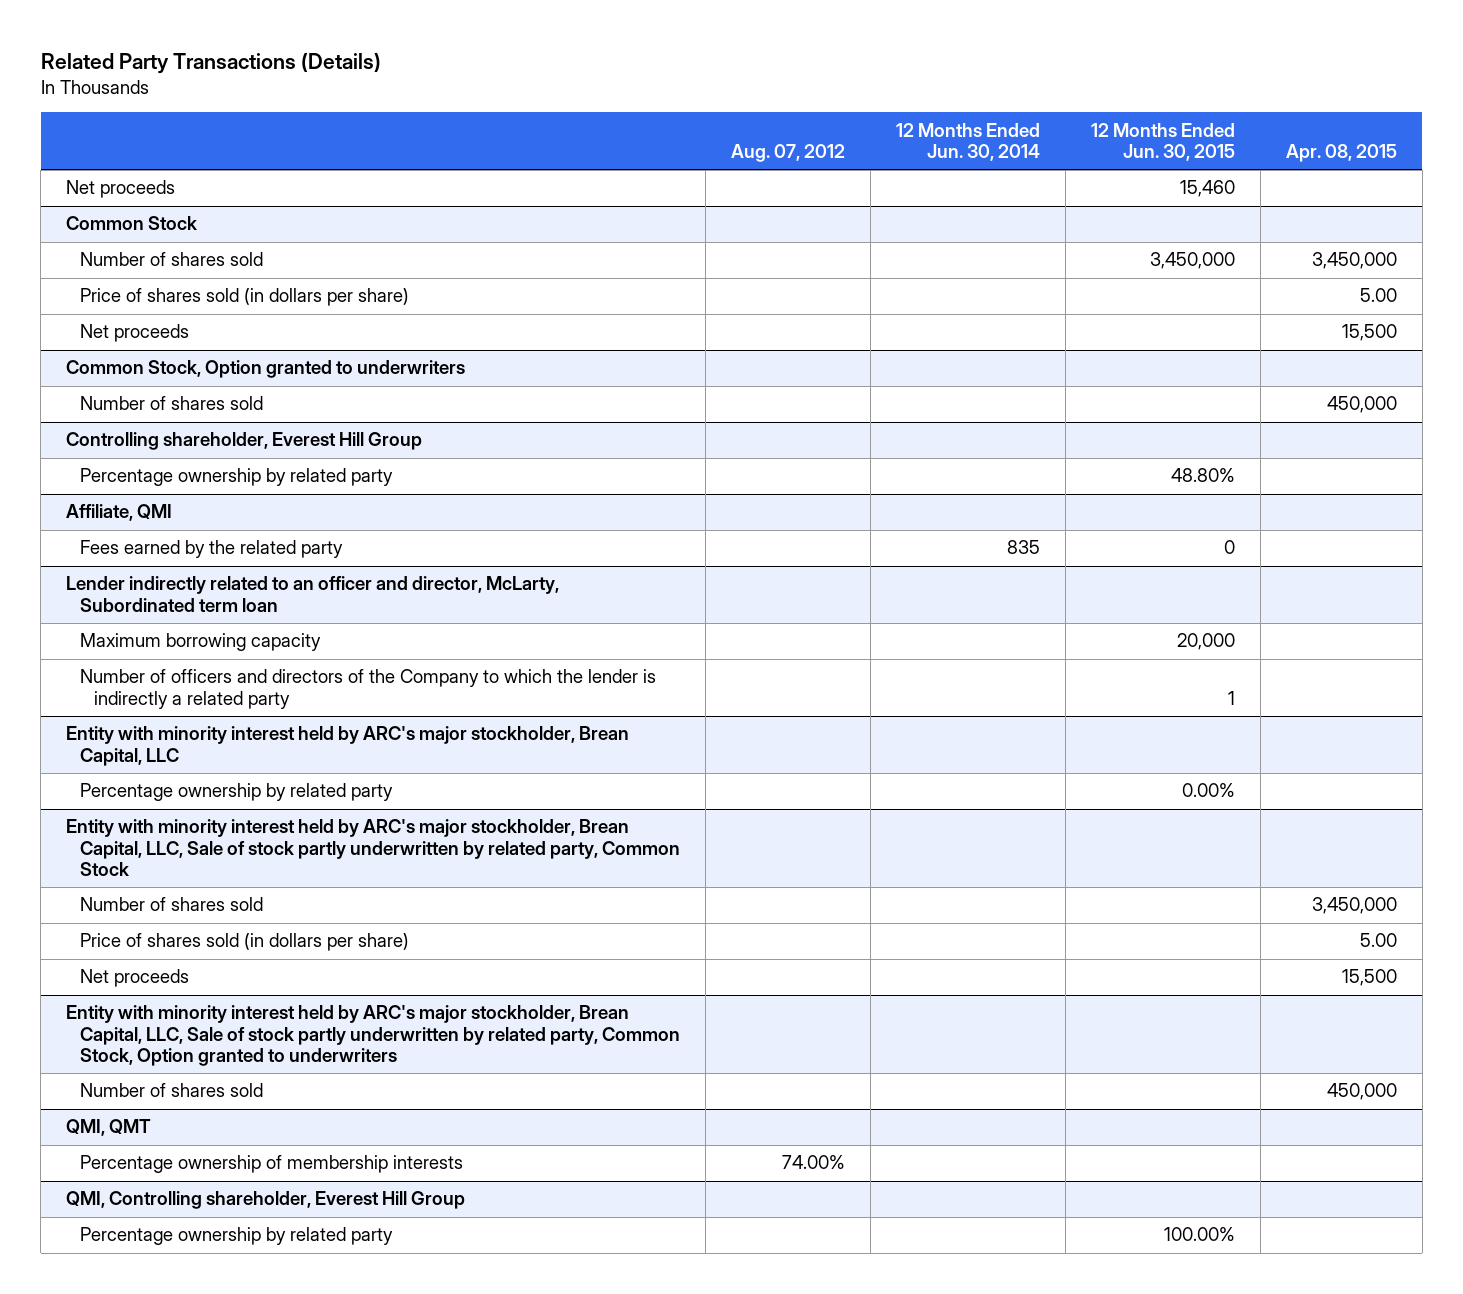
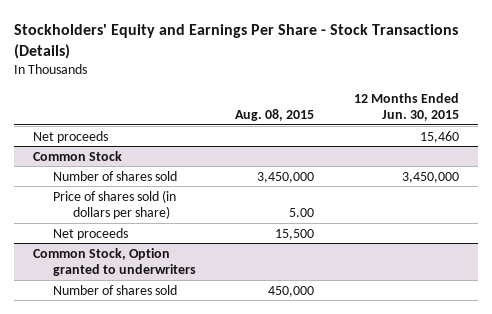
[40,52,381,75] Related Party Transactions (Details) -> [13,23,458,60] Stockholders' Equity and Earnings Per Share - Stock Transactions (Details)
[731,144,846,163] Aug. 07, 2012 -> none
[896,122,1041,162] 12 Months Ended Jun. 30, 2014 -> none
[1285,144,1397,163] Apr. 08, 2015 -> none
none -> [235,109,315,122] Aug. 08, 2015
[66,432,423,451] Controlling shareholder, Everest Hill Group -> none
[80,468,394,487] Percentage ownership by related party -> none
[66,504,173,522] Affiliate, QMI -> none
[80,540,344,559] Fees earned by the related party -> none
[66,576,560,612] Lender indirectly related to an officer and director, McLarty, Subordinated term loan -> none
[80,633,322,652] Maximum borrowing capacity -> none
[80,669,657,709] Number of officers and directors of the Company to which the lender is indirectly a related party -> none
[66,726,630,766] Entity with minority interest held by ARC's major stockholder, Brean Capital, LLC -> none
[80,783,394,802] Percentage ownership by related party -> none
[66,819,681,877] Entity with minority interest held by ARC's major stockholder, Brean Capital, LLC, Sale of stock partly underwritten by related party, Common Stock -> none
[80,897,264,912] Number of shares sold -> none
[80,933,410,952] Price of shares sold (in dollars per share) -> none
[80,969,190,988] Net proceeds -> none
[66,1005,681,1067] Entity with minority interest held by ARC's major stockholder, Brean Capital, LLC, Sale of stock partly underwritten by related party, Common Stock, Option granted to underwriters -> none
[80,1083,264,1098] Number of shares sold -> none
[66,1119,152,1137] QMI, QMT -> none
[80,1155,464,1174] Percentage ownership of membership interests -> none
[66,1191,466,1210] QMI, Controlling shareholder, Everest Hill Group -> none
[80,1227,394,1246] Percentage ownership by related party -> none

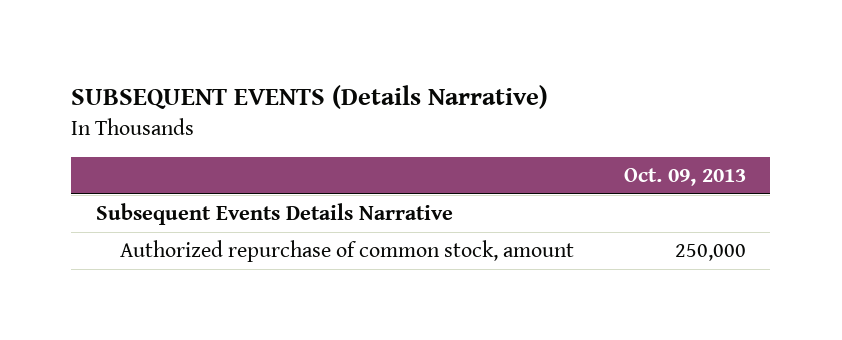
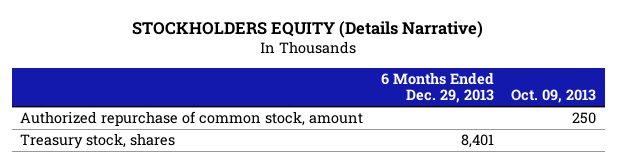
[71,85,549,110] SUBSEQUENT EVENTS (Details Narrative) -> [132,20,484,38] STOCKHOLDERS EQUITY (Details Narrative)
none -> [380,71,494,104] 6 Months Ended Dec. 29, 2013
[95,203,453,226] Subsequent Events Details Narrative -> none
[674,244,746,262] 250,000 -> [572,112,597,125] 250
none -> [20,133,176,150] Treasury stock, shares

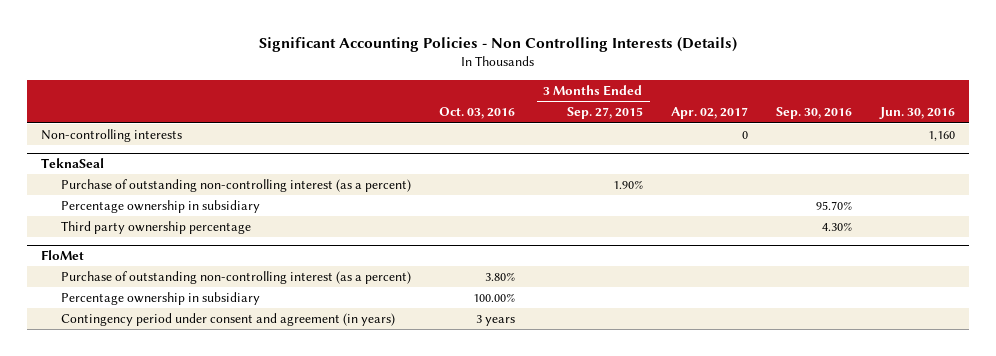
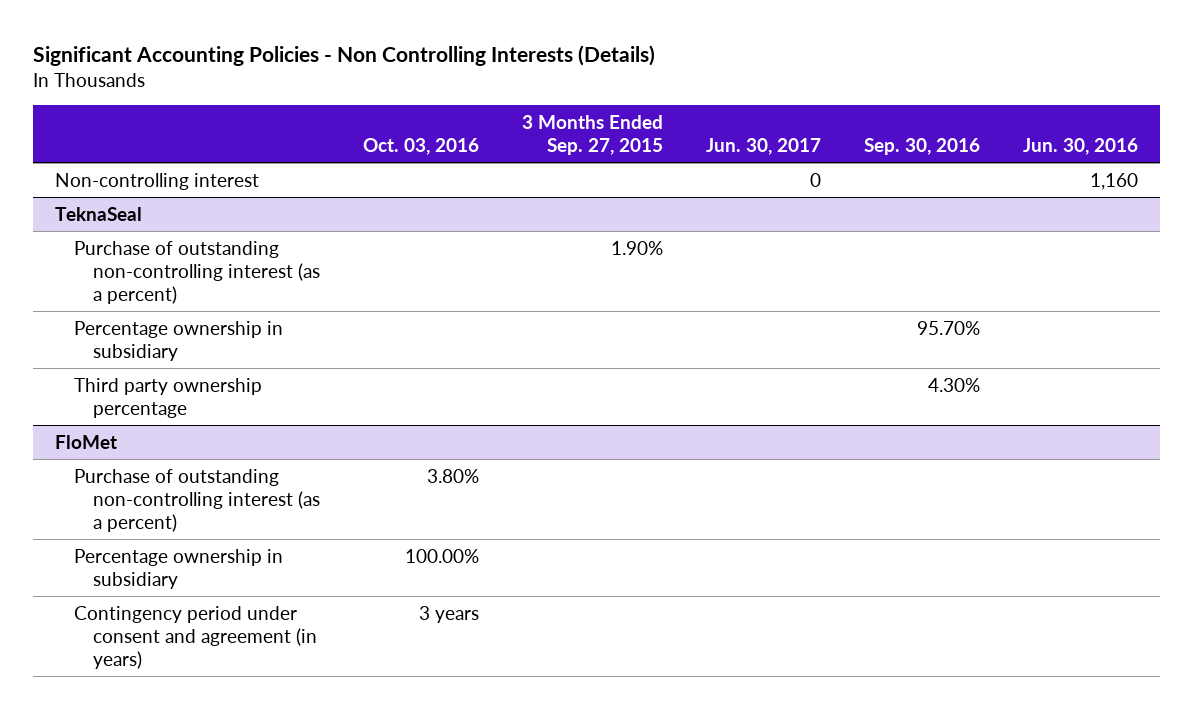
[670,107,748,120] Apr. 02, 2017 -> none
none -> [706,137,822,155] Jun. 30, 2017
[40,129,182,143] Non-controlling interests -> [54,172,259,190] Non-controlling interest

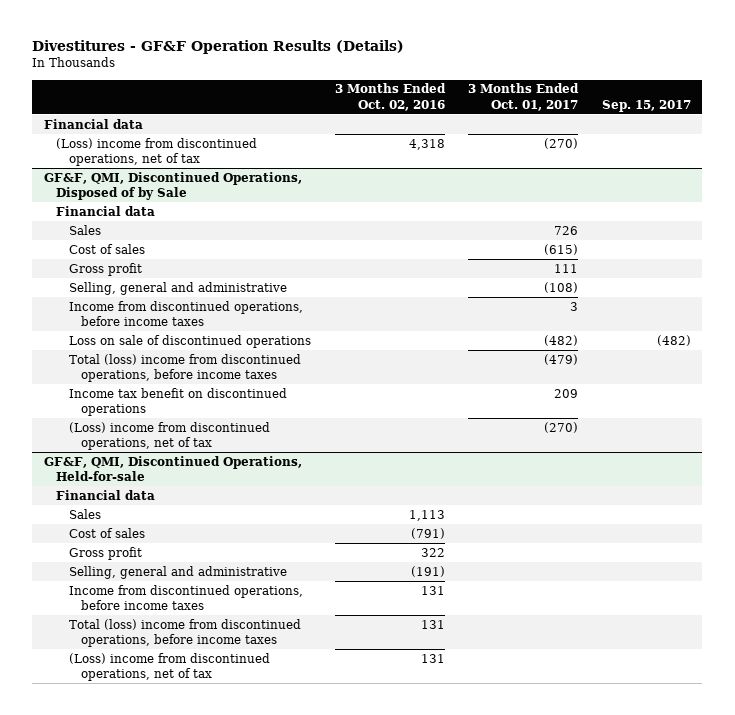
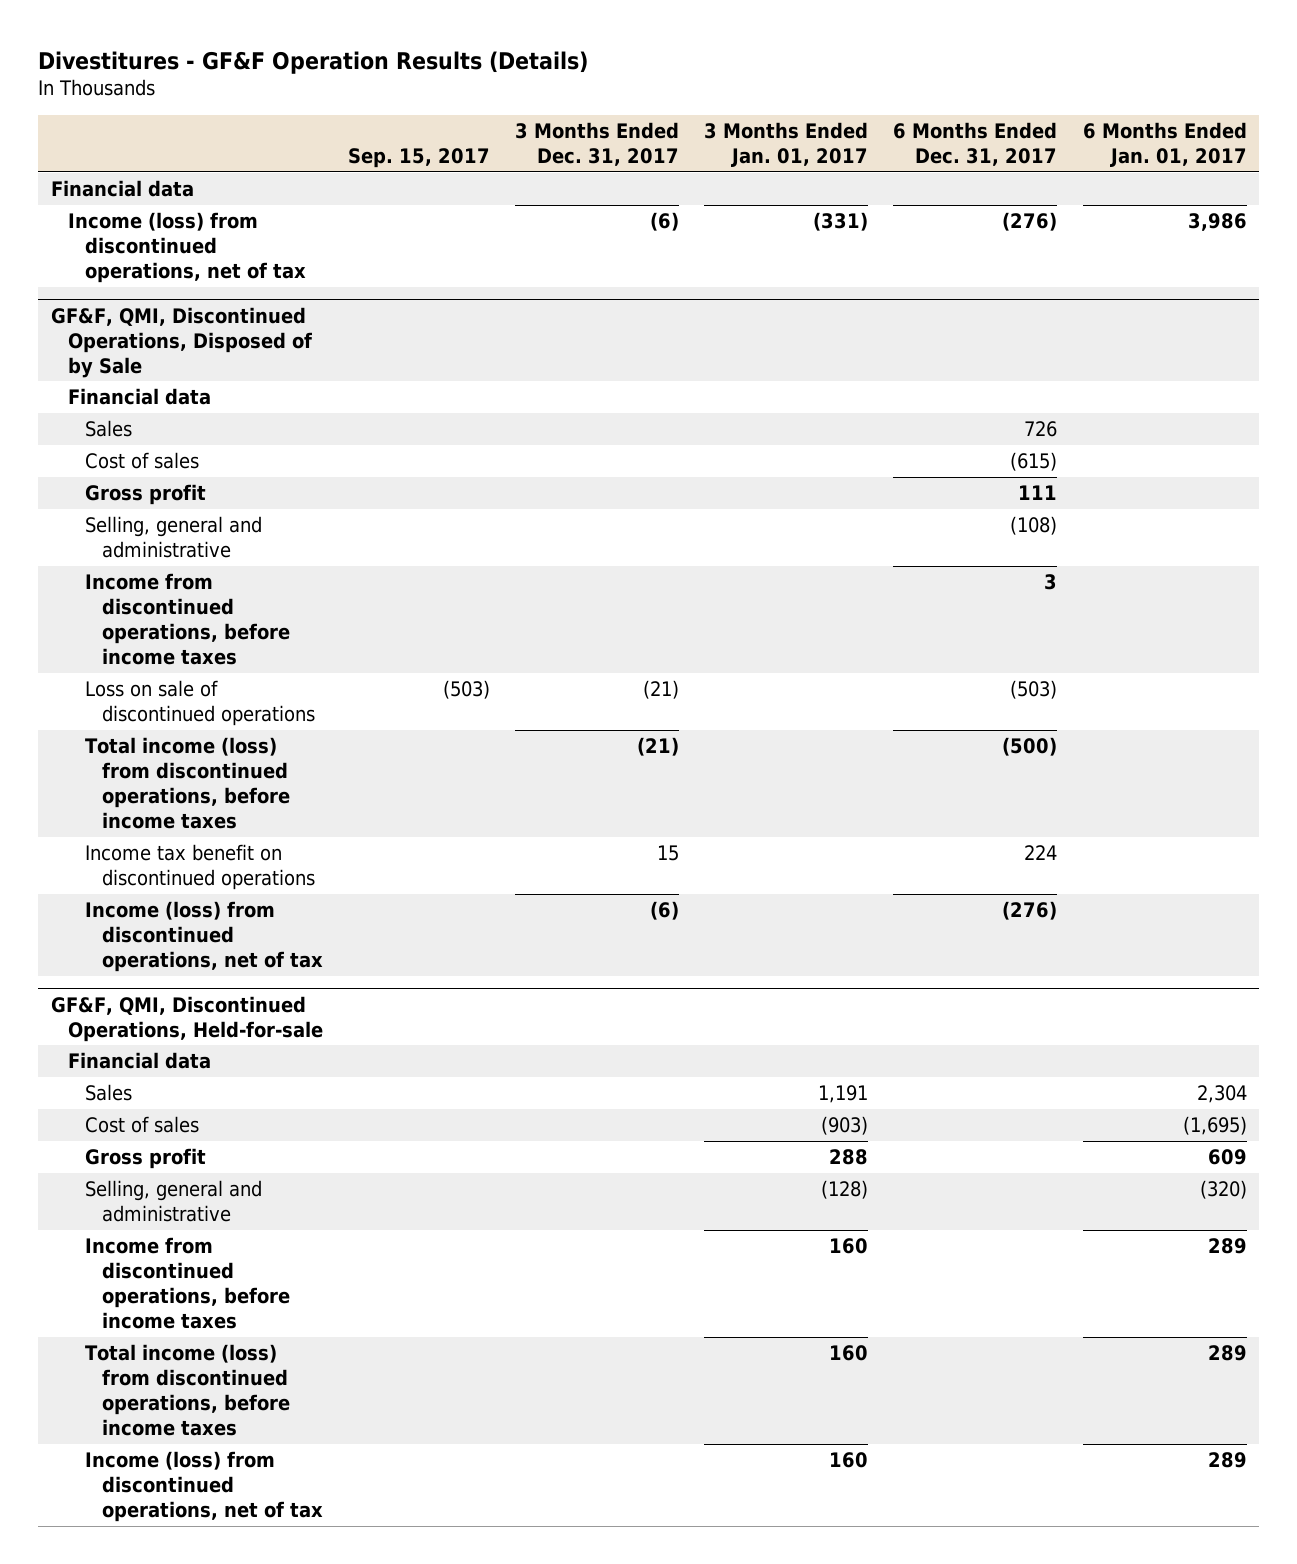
[334,83,446,111] 3 Months Ended Oct. 02, 2016 -> none
[468,83,580,111] 3 Months Ended Oct. 01, 2017 -> none
none -> [515,121,680,166] 3 Months Ended Dec. 31, 2017
none -> [704,121,869,167] 3 Months Ended Jan. 01, 2017
none -> [893,121,1058,166] 6 Months Ended Dec. 31, 2017
none -> [1082,121,1247,167] 6 Months Ended Jan. 01, 2017
[56,137,258,167] (Loss) income from discontinued operations, net of tax -> [67,212,306,284] Income (loss) from discontinued operations, net of tax
[656,334,691,346] (482) -> [443,680,491,700] (503)
[68,353,301,383] Total (loss) income from discontinued operations, before income taxes -> [84,737,291,830] Total income (loss) from discontinued operations, before income taxes
[68,421,270,451] (Loss) income from discontinued operations, net of tax -> [84,901,324,973] Income (loss) from discontinued operations, net of tax
[68,618,301,648] Total (loss) income from discontinued operations, before income taxes -> [84,1344,291,1437] Total income (loss) from discontinued operations, before income taxes
[68,652,270,682] (Loss) income from discontinued operations, net of tax -> [84,1451,324,1523] Income (loss) from discontinued operations, net of tax

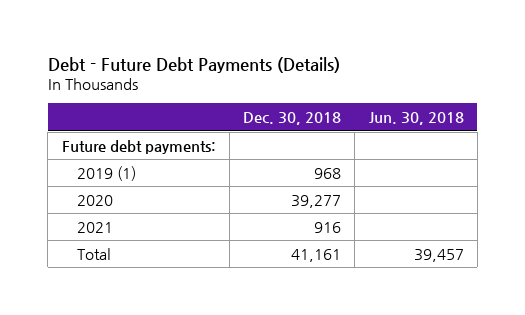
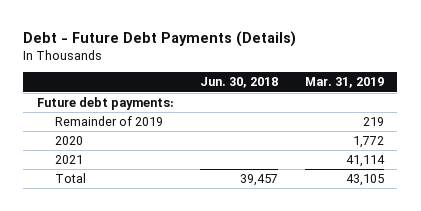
[243,111,342,125] Dec. 30, 2018 -> none
none -> [305,77,385,89] Mar. 31, 2019
[76,165,136,181] 2019 (1) -> [55,116,164,127] Remainder of 2019

